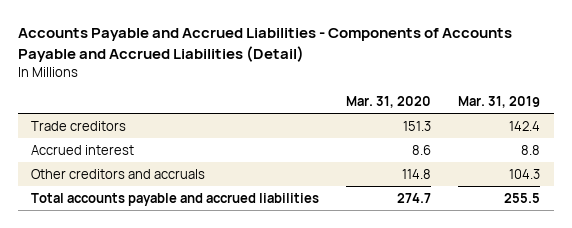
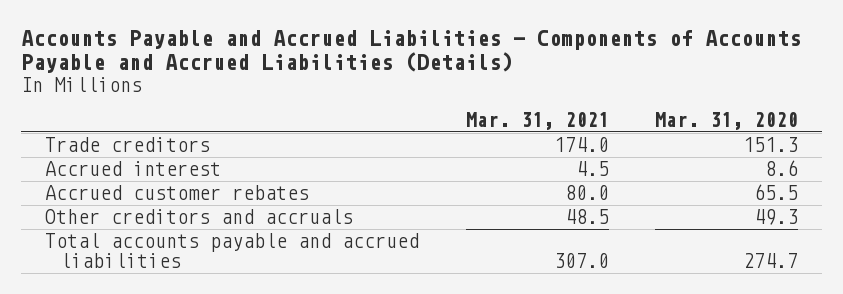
[18,28,513,62] Accounts Payable and Accrued Liabilities - Components of Accounts Payable and Accrued Liabilities (Detail) -> [21,29,802,74] Accounts Payable and Accrued Liabilities - Components of Accounts Payable and Accrued Liabilities (Details)
[458,96,541,109] Mar. 31, 2019 -> none
none -> [465,111,609,130] Mar. 31, 2021
none -> [44,185,309,201] Accrued customer rebates
[402,168,432,179] 114.8 -> [754,209,799,226] 49.3

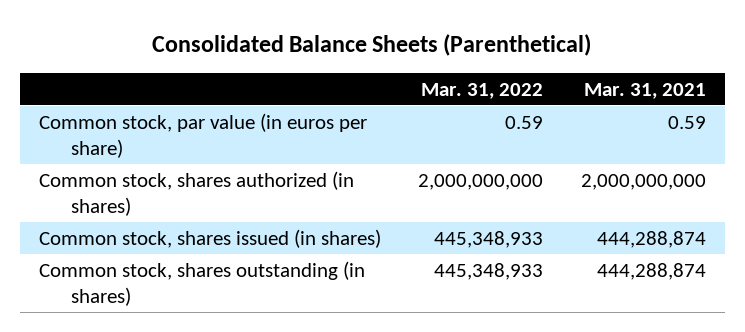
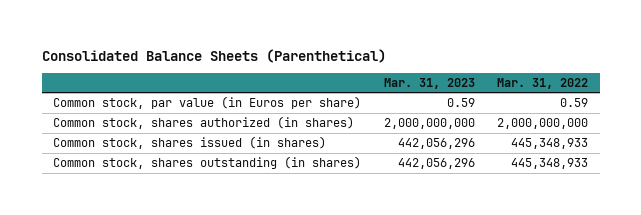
[583,82,706,99] Mar. 31, 2021 -> none
none -> [383,77,475,89] Mar. 31, 2023
[38,112,367,158] Common stock, par value (in euros per share) -> [53,96,362,110] Common stock, par value (in Euros per share)

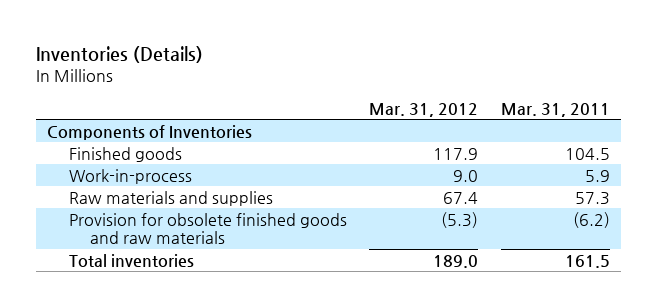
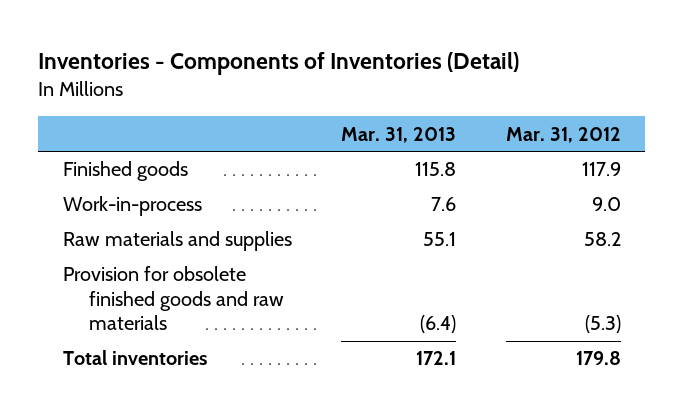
[36,46,204,64] Inventories (Details) -> [38,52,520,76] Inventories - Components of Inventories (Detail)
[500,102,610,117] Mar. 31, 2011 -> none
none -> [341,126,457,143] Mar. 31, 2013
[47,124,253,140] Components of Inventories -> none
[443,191,479,204] 67.4 -> [583,232,621,247] 58.2
[433,254,479,268] 189.0 -> [575,351,621,366] 179.8

